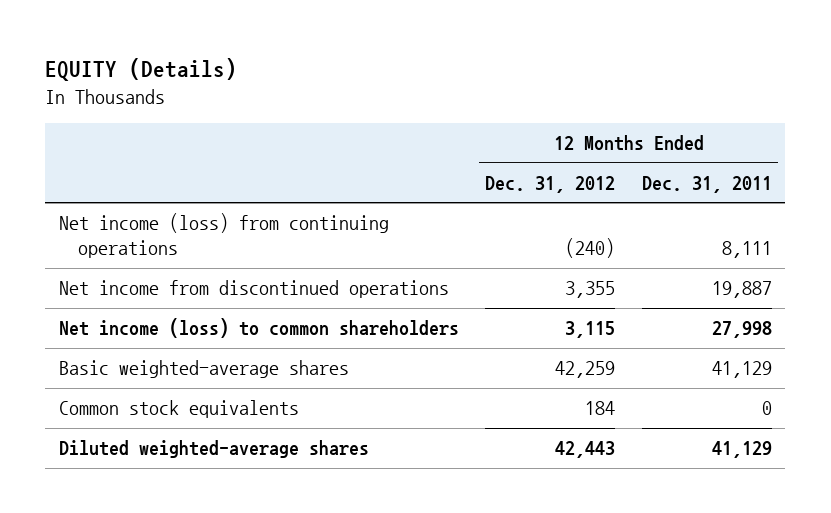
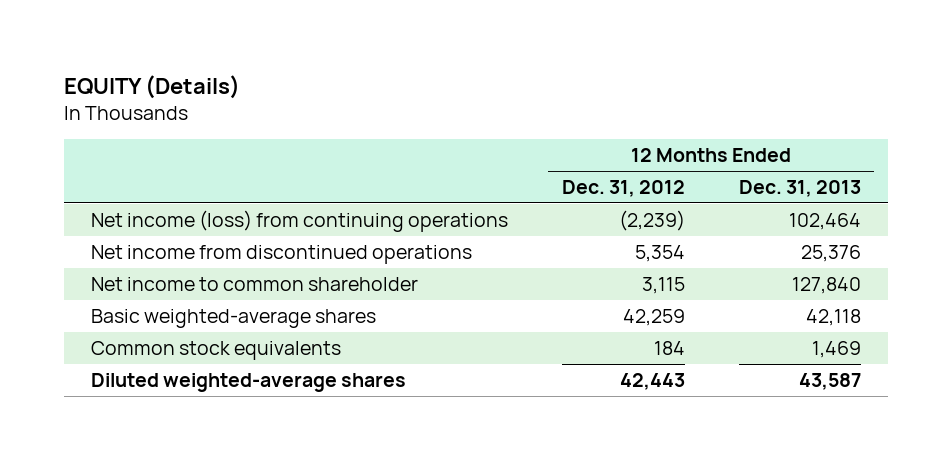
[641,175,772,193] Dec. 31, 2011 -> none
none -> [738,180,861,198] Dec. 31, 2013
[565,238,616,259] (240) -> [618,209,685,231] (2,239)
[565,281,616,299] 3,355 -> [634,244,685,262] 5,354
[58,318,459,339] Net income (loss) to common shareholders -> [91,276,419,291] Net income to common shareholder

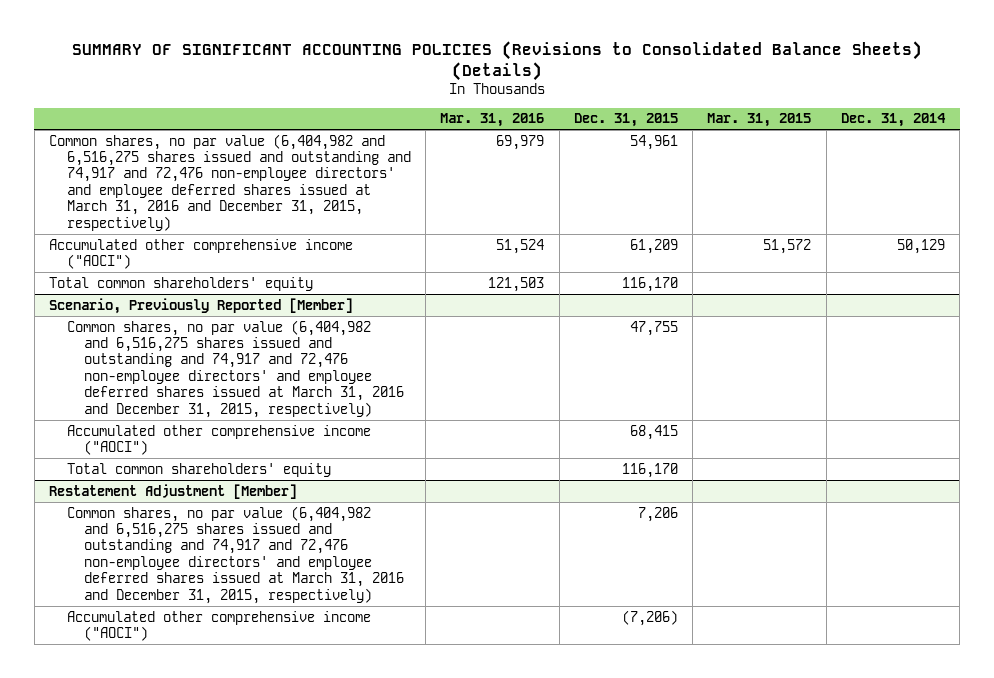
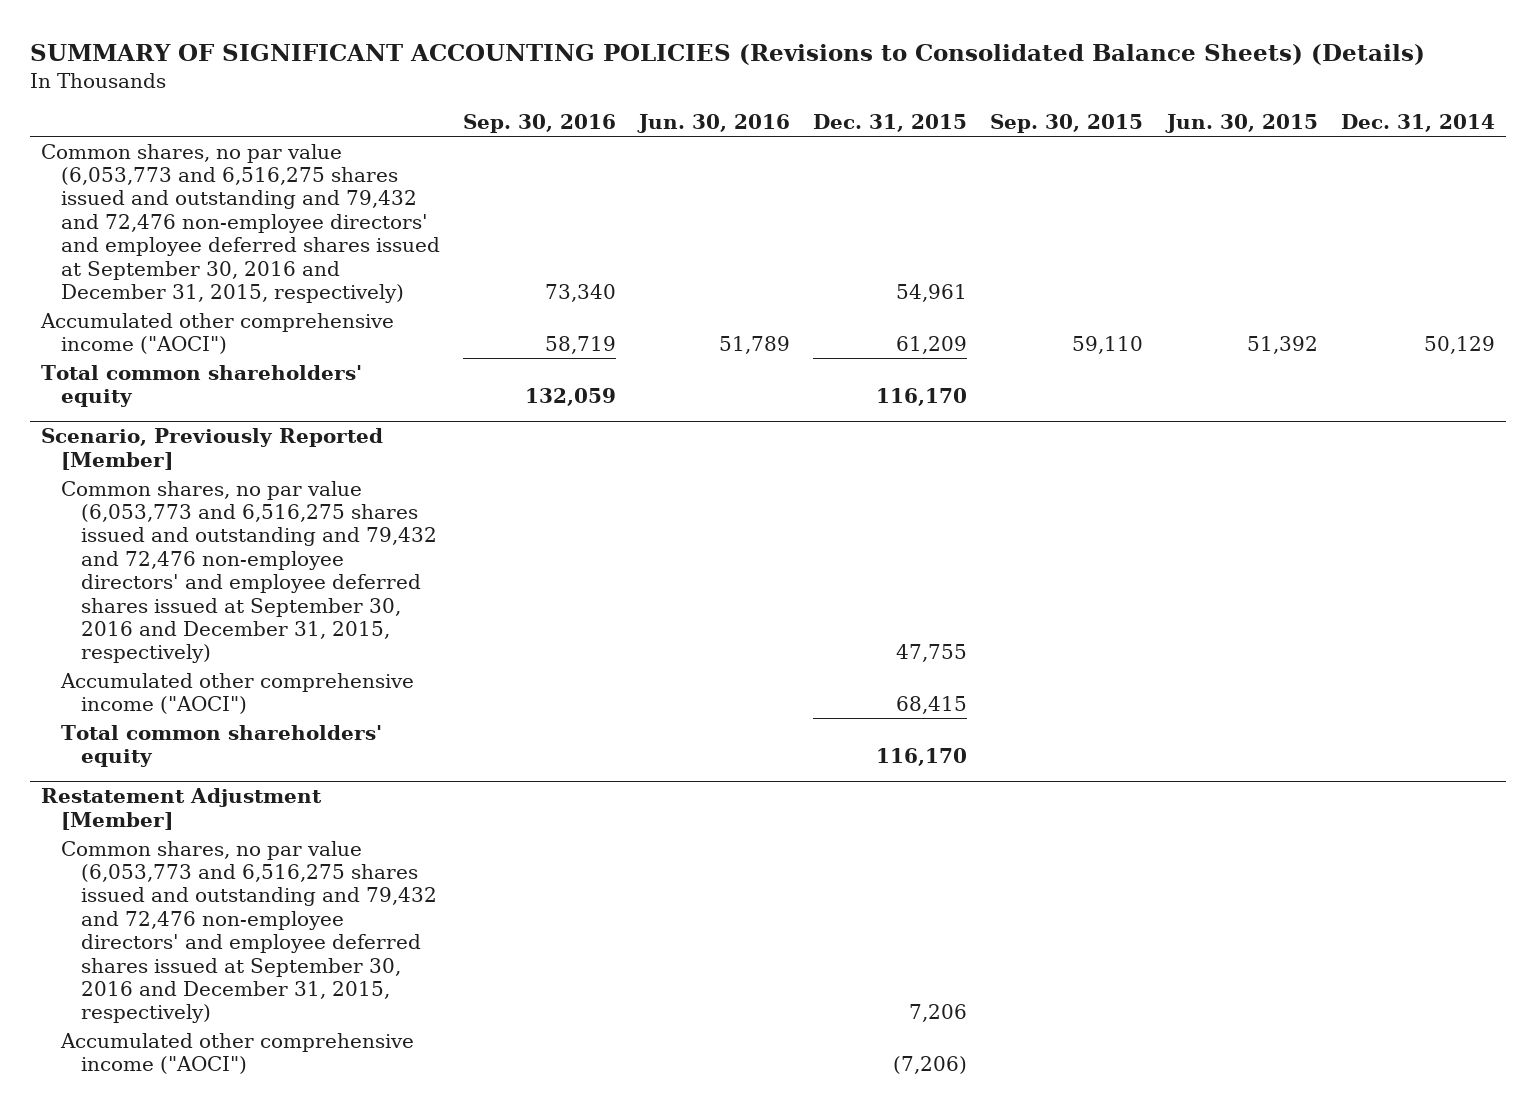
[440,113,545,128] Mar. 31, 2016 -> none
[707,113,812,128] Mar. 31, 2015 -> none
none -> [463,114,617,134] Sep. 30, 2016
none -> [637,114,791,134] Jun. 30, 2016
none -> [990,114,1144,134] Sep. 30, 2015
none -> [1164,114,1318,134] Jun. 30, 2015
[48,133,411,231] Common shares, no par value (6,404,982 and 6,516,275 shares issued and outstanding and 74,917 and 72,476 non-employee directors' and employee deferred shares issued at March 31, 2016 and December 31, 2015, respectively) -> [41,143,441,303] Common shares, no par value (6,053,773 and 6,516,275 shares issued and outstanding and 79,432 and 72,476 non-employee directors' and employee deferred shares issued at September 30, 2016 and December 31, 2015, respectively)
[66,319,405,418] Common shares, no par value (6,404,982 and 6,516,275 shares issued and outstanding and 74,917 and 72,476 non-employee directors' and employee deferred shares issued at March 31, 2016 and December 31, 2015, respectively) -> [61,480,437,664] Common shares, no par value (6,053,773 and 6,516,275 shares issued and outstanding and 79,432 and 72,476 non-employee directors' and employee deferred shares issued at September 30, 2016 and December 31, 2015, respectively)
[66,505,405,604] Common shares, no par value (6,404,982 and 6,516,275 shares issued and outstanding and 74,917 and 72,476 non-employee directors' and employee deferred shares issued at March 31, 2016 and December 31, 2015, respectively) -> [61,840,437,1024] Common shares, no par value (6,053,773 and 6,516,275 shares issued and outstanding and 79,432 and 72,476 non-employee directors' and employee deferred shares issued at September 30, 2016 and December 31, 2015, respectively)

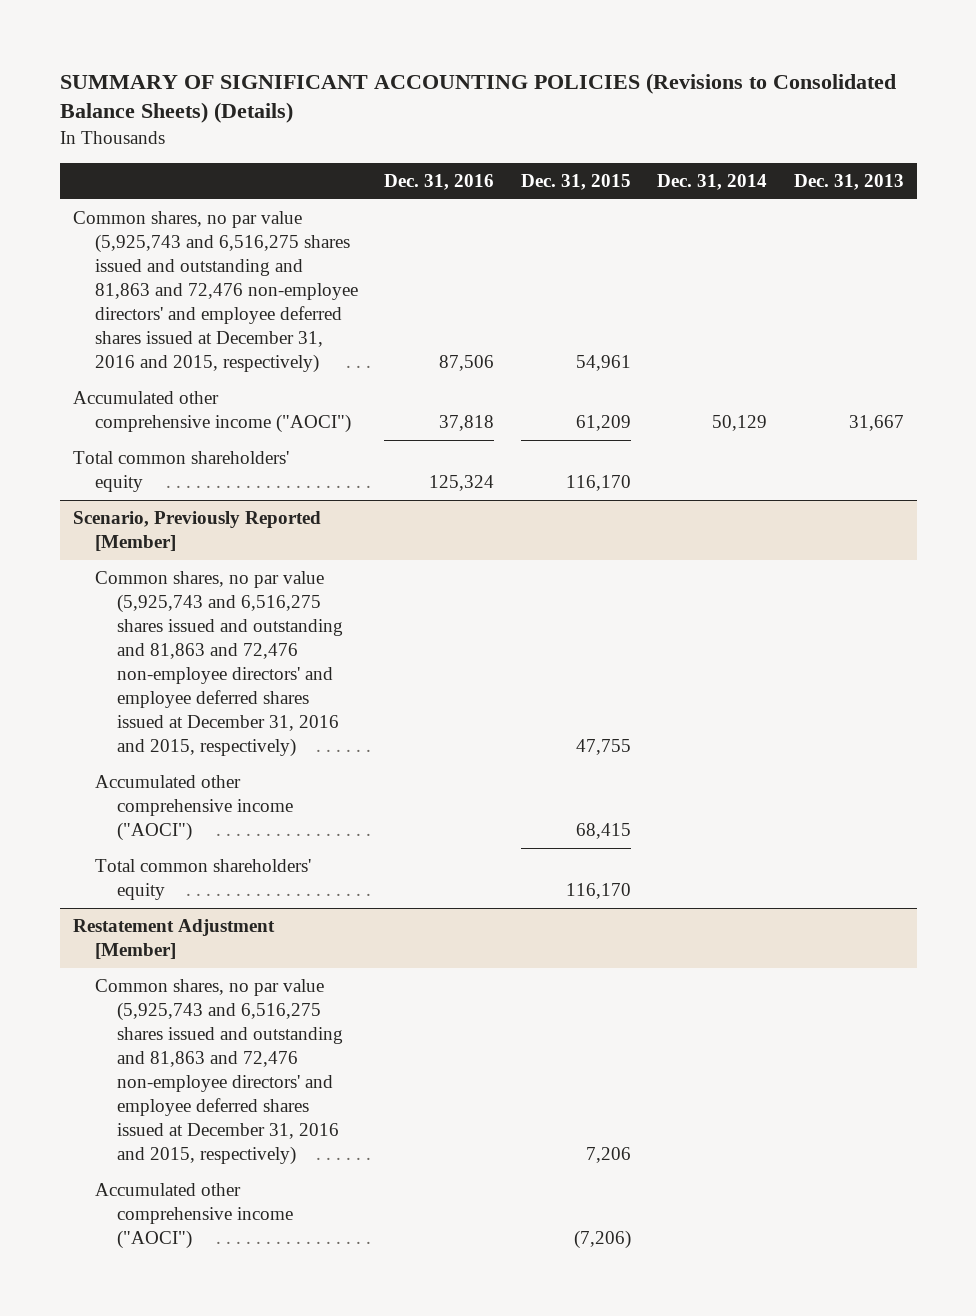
[463,114,617,134] Sep. 30, 2016 -> none
[637,114,791,134] Jun. 30, 2016 -> none
[990,114,1144,134] Sep. 30, 2015 -> none
[1164,114,1318,134] Jun. 30, 2015 -> none
none -> [384,173,495,190] Dec. 31, 2016
none -> [793,173,904,190] Dec. 31, 2013
[41,143,441,303] Common shares, no par value (6,053,773 and 6,516,275 shares issued and outstanding and 79,432 and 72,476 non-employee directors' and employee deferred shares issued at September 30, 2016 and December 31, 2015, respectively) -> [72,210,359,373] Common shares, no par value (5,925,743 and 6,516,275 shares issued and outstanding and 81,863 and 72,476 non-employee directors' and employee deferred shares issued at December 31, 2016 and 2015, respectively)
[61,480,437,664] Common shares, no par value (6,053,773 and 6,516,275 shares issued and outstanding and 79,432 and 72,476 non-employee directors' and employee deferred shares issued at September 30, 2016 and December 31, 2015, respectively) -> [95,570,344,757] Common shares, no par value (5,925,743 and 6,516,275 shares issued and outstanding and 81,863 and 72,476 non-employee directors' and employee deferred shares issued at December 31, 2016 and 2015, respectively)
[61,840,437,1024] Common shares, no par value (6,053,773 and 6,516,275 shares issued and outstanding and 79,432 and 72,476 non-employee directors' and employee deferred shares issued at September 30, 2016 and December 31, 2015, respectively) -> [95,978,344,1165] Common shares, no par value (5,925,743 and 6,516,275 shares issued and outstanding and 81,863 and 72,476 non-employee directors' and employee deferred shares issued at December 31, 2016 and 2015, respectively)

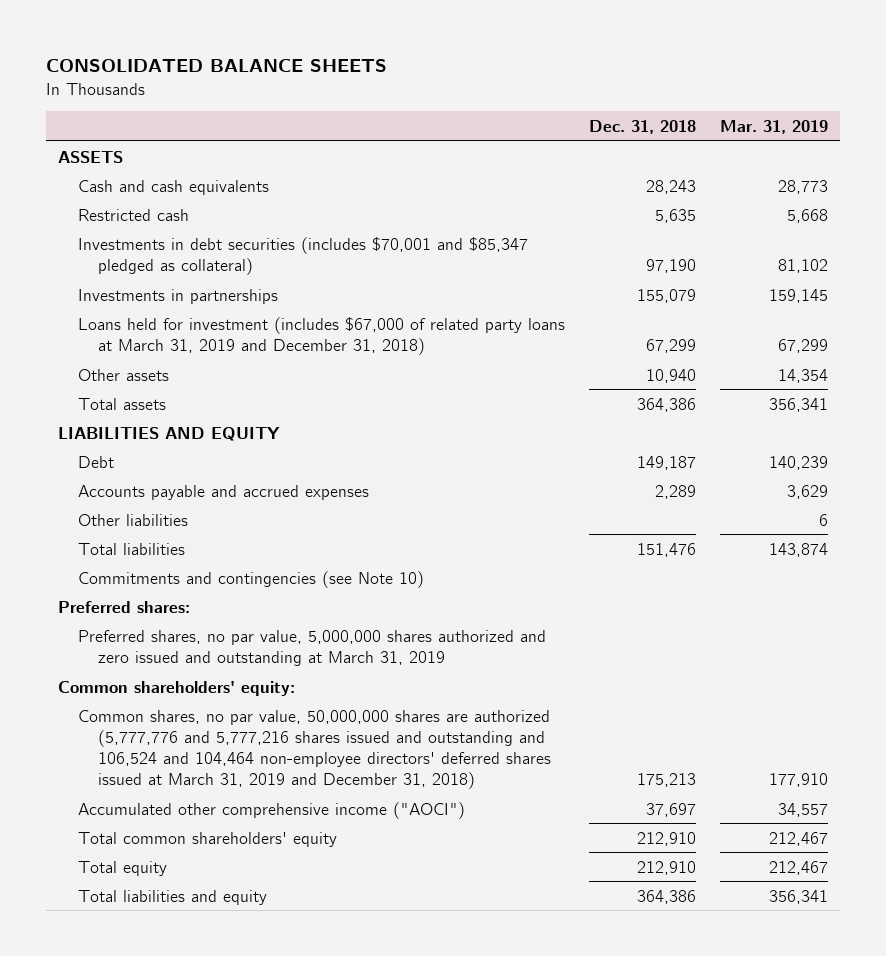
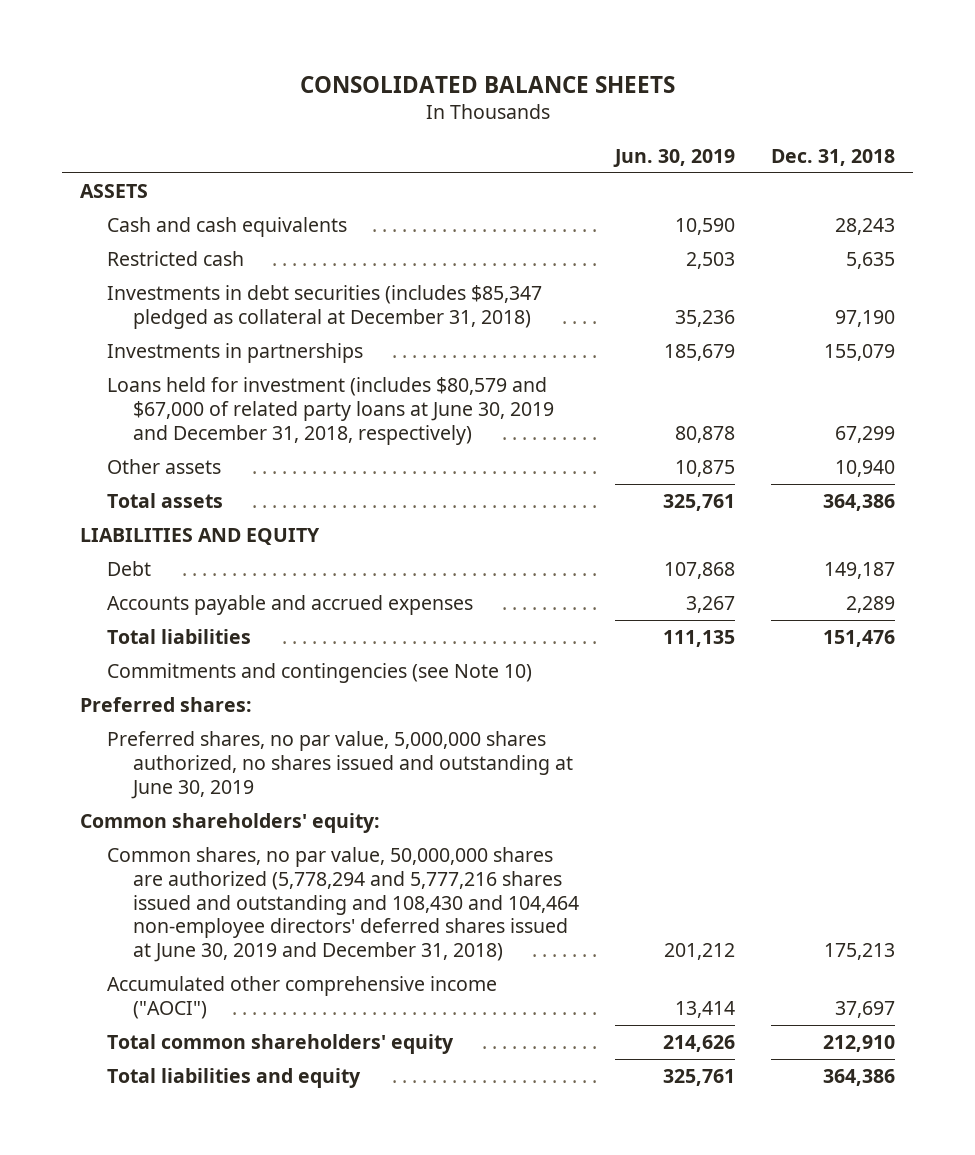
[719,119,828,134] Mar. 31, 2019 -> none
none -> [612,148,735,167] Jun. 30, 2019
[78,236,529,275] Investments in debt securities (includes $70,001 and $85,347 pledged as collateral) -> [106,285,542,329] Investments in debt securities (includes $85,347 pledged as collateral at December 31, 2018)
[78,316,566,355] Loans held for investment (includes $67,000 of related party loans at March 31, 2019 and December 31, 2018) -> [106,377,554,445] Loans held for investment (includes $80,579 and $67,000 of related party loans at June 30, 2019 and December 31, 2018, respectively)
[78,513,189,526] Other liabilities -> none
[78,629,547,666] Preferred shares, no par value, 5,000,000 shares authorized and zero issued and outstanding at March 31, 2019 -> [106,731,573,799] Preferred shares, no par value, 5,000,000 shares authorized, no shares issued and outstanding at June 30, 2019
[78,709,552,789] Common shares, no par value, 50,000,000 shares are authorized (5,777,776 and 5,777,216 shares issued and outstanding and 106,524 and 104,464 non-employee directors' deferred shares issued at March 31, 2019 and December 31, 2018) -> [106,847,579,963] Common shares, no par value, 50,000,000 shares are authorized (5,778,294 and 5,777,216 shares issued and outstanding and 108,430 and 104,464 non-employee directors' deferred shares issued at June 30, 2019 and December 31, 2018)
[78,860,168,876] Total equity -> none

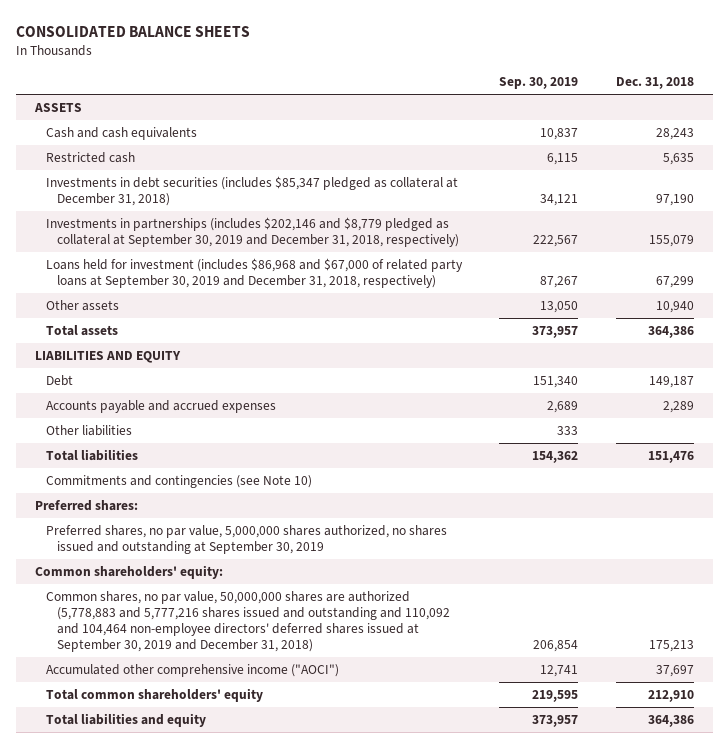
[612,148,735,167] Jun. 30, 2019 -> none
none -> [499,77,579,90] Sep. 30, 2019
[106,343,363,364] Investments in partnerships -> [45,217,460,248] Investments in partnerships (includes $202,146 and $8,779 pledged as collateral at September 30, 2019 and December 31, 2018, respectively)
[106,377,554,445] Loans held for investment (includes $80,579 and $67,000 of related party loans at June 30, 2019 and December 31, 2018, respectively) -> [45,258,463,289] Loans held for investment (includes $86,968 and $67,000 of related party loans at September 30, 2019 and December 31, 2018, respectively)
none -> [45,425,132,437] Other liabilities
[106,731,573,799] Preferred shares, no par value, 5,000,000 shares authorized, no shares issued and outstanding at June 30, 2019 -> [45,525,447,555] Preferred shares, no par value, 5,000,000 shares authorized, no shares issued and outstanding at September 30, 2019
[106,847,579,963] Common shares, no par value, 50,000,000 shares are authorized (5,778,294 and 5,777,216 shares issued and outstanding and 108,430 and 104,464 non-employee directors' deferred shares issued at June 30, 2019 and December 31, 2018) -> [45,591,451,652] Common shares, no par value, 50,000,000 shares are authorized (5,778,883 and 5,777,216 shares issued and outstanding and 110,092 and 104,464 non-employee directors' deferred shares issued at September 30, 2019 and December 31, 2018)

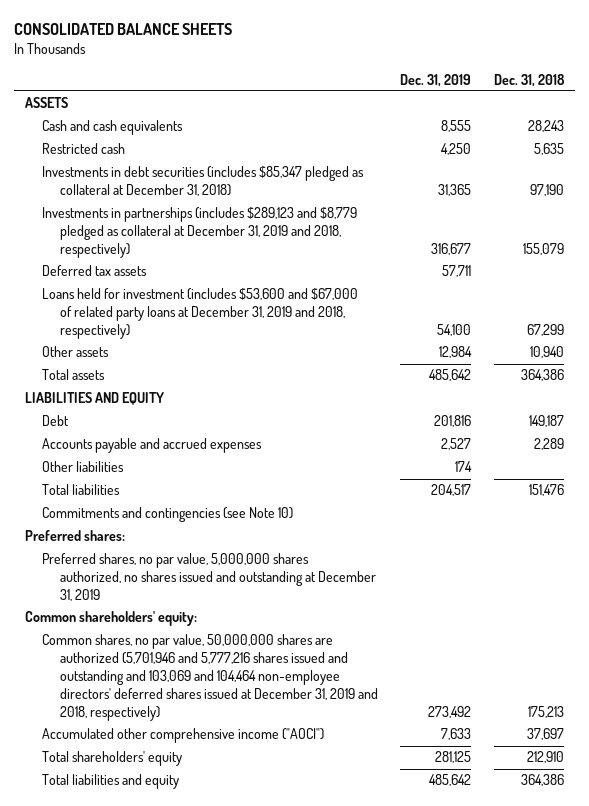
[499,77,579,90] Sep. 30, 2019 -> none
none -> [400,73,472,87] Dec. 31, 2019
[45,217,460,248] Investments in partnerships (includes $202,146 and $8,779 pledged as collateral at September 30, 2019 and December 31, 2018, respectively) -> [42,207,358,259] Investments in partnerships (includes $289,123 and $8,779 pledged as collateral at December 31, 2019 and 2018, respectively)
none -> [42,265,148,277] Deferred tax assets
[45,258,463,289] Loans held for investment (includes $86,968 and $67,000 of related party loans at September 30, 2019 and December 31, 2018, respectively) -> [42,288,359,340] Loans held for investment (includes $53,600 and $67,000 of related party loans at December 31, 2019 and 2018, respectively)
[45,525,447,555] Preferred shares, no par value, 5,000,000 shares authorized, no shares issued and outstanding at September 30, 2019 -> [42,553,376,602] Preferred shares, no par value, 5,000,000 shares authorized, no shares issued and outstanding at December 31, 2019
[45,591,451,652] Common shares, no par value, 50,000,000 shares are authorized (5,778,883 and 5,777,216 shares issued and outstanding and 110,092 and 104,464 non-employee directors' deferred shares issued at September 30, 2019 and December 31, 2018) -> [42,634,378,721] Common shares, no par value, 50,000,000 shares are authorized (5,701,946 and 5,777,216 shares issued and outstanding and 103,069 and 104,464 non-employee directors' deferred shares issued at December 31, 2019 and 2018, respectively)
[45,688,263,703] Total common shareholders' equity -> [42,751,183,767] Total shareholders' equity

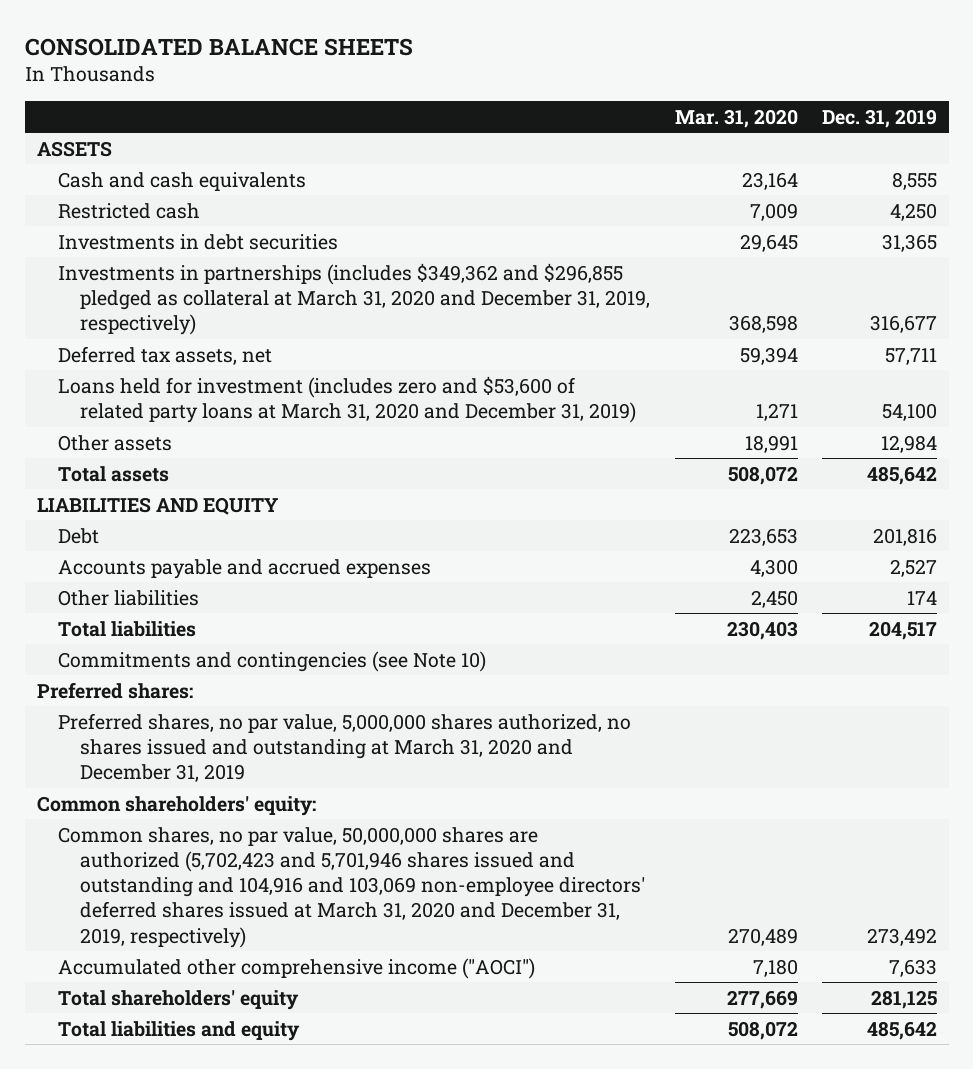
[493,73,565,87] Dec. 31, 2018 -> none
none -> [674,108,798,128] Mar. 31, 2020
[42,166,365,197] Investments in debt securities (includes $85,347 pledged as collateral at December 31, 2018) -> [58,233,339,250] Investments in debt securities
[42,207,358,259] Investments in partnerships (includes $289,123 and $8,779 pledged as collateral at December 31, 2019 and 2018, respectively) -> [58,262,651,336] Investments in partnerships (includes $349,362 and $296,855 pledged as collateral at March 31, 2020 and December 31, 2019, respectively)
[42,265,148,277] Deferred tax assets -> [58,345,273,365] Deferred tax assets, net
[42,288,359,340] Loans held for investment (includes $53,600 and $67,000 of related party loans at December 31, 2019 and 2018, respectively) -> [58,375,637,423] Loans held for investment (includes zero and $53,600 of related party loans at March 31, 2020 and December 31, 2019)
[42,553,376,602] Preferred shares, no par value, 5,000,000 shares authorized, no shares issued and outstanding at December 31, 2019 -> [58,712,632,783] Preferred shares, no par value, 5,000,000 shares authorized, no shares issued and outstanding at March 31, 2020 and December 31, 2019
[42,634,378,721] Common shares, no par value, 50,000,000 shares are authorized (5,701,946 and 5,777,216 shares issued and outstanding and 103,069 and 104,464 non-employee directors' deferred shares issued at December 31, 2019 and 2018, respectively) -> [58,826,646,948] Common shares, no par value, 50,000,000 shares are authorized (5,702,423 and 5,701,946 shares issued and outstanding and 104,916 and 103,069 non-employee directors' deferred shares issued at March 31, 2020 and December 31, 2019, respectively)

